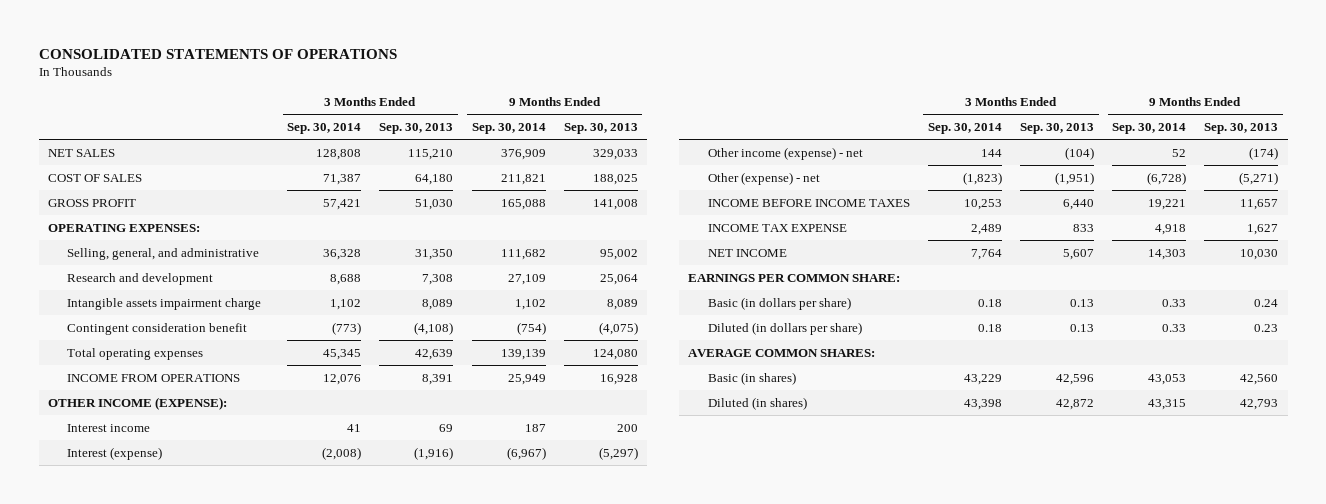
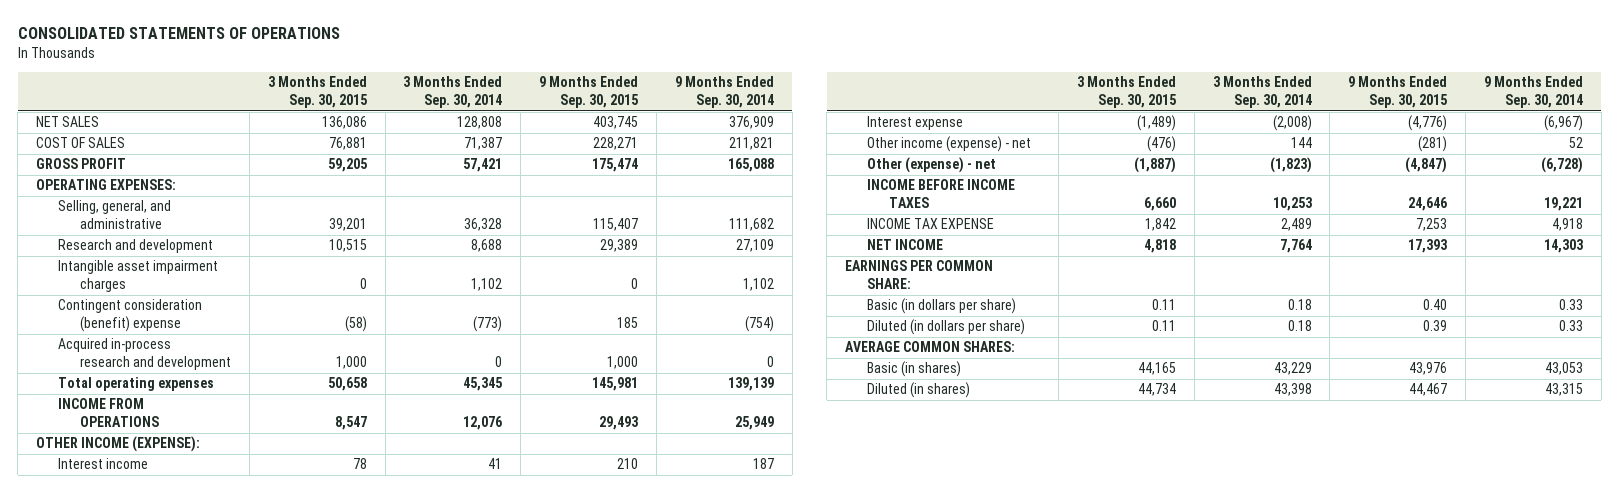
[379,122,454,134] Sep. 30, 2013 -> none
[563,122,638,134] Sep. 30, 2013 -> none
none -> [267,76,367,108] 3 Months Ended Sep. 30, 2015
none -> [539,76,639,108] 9 Months Ended Sep. 30, 2015
[67,297,262,310] Intangible assets impairment charge -> [58,260,219,292] Intangible asset impairment charges
[67,322,248,335] Contingent consideration benefit -> [58,299,203,332] Contingent consideration (benefit) expense
none -> [58,338,231,370] Acquired in-process research and development
[67,446,163,460] Interest (expense) -> [867,116,964,131] Interest expense

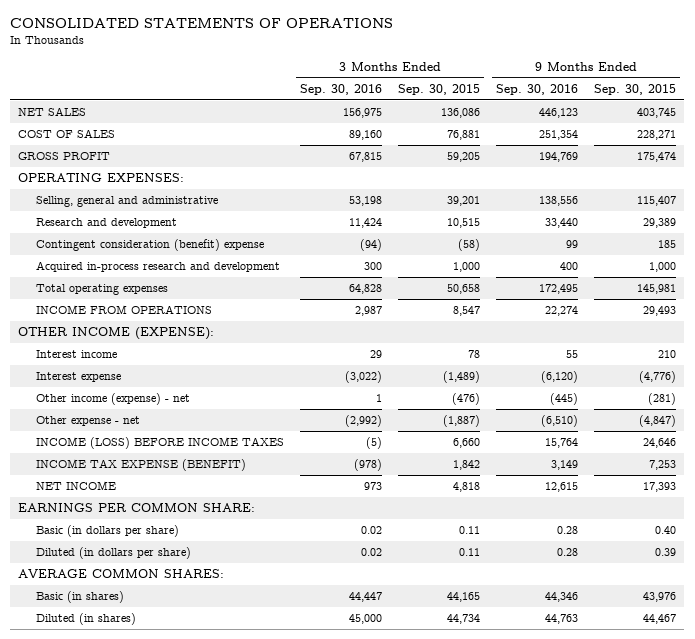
[403,76,503,108] 3 Months Ended Sep. 30, 2014 -> none
[674,76,774,108] 9 Months Ended Sep. 30, 2014 -> none
none -> [299,83,382,95] Sep. 30, 2016
none -> [496,83,579,95] Sep. 30, 2016
[58,200,172,229] Selling, general, and administrative -> [35,196,218,208] Selling, general and administrative
[58,260,219,292] Intangible asset impairment charges -> none
[867,157,997,174] Other (expense) - net -> [35,416,140,427] Other expense - net
[867,179,1016,208] INCOME BEFORE INCOME TAXES -> [35,437,284,450] INCOME (LOSS) BEFORE INCOME TAXES
[867,218,995,230] INCOME TAX EXPENSE -> [35,459,246,472] INCOME TAX EXPENSE (BENEFIT)

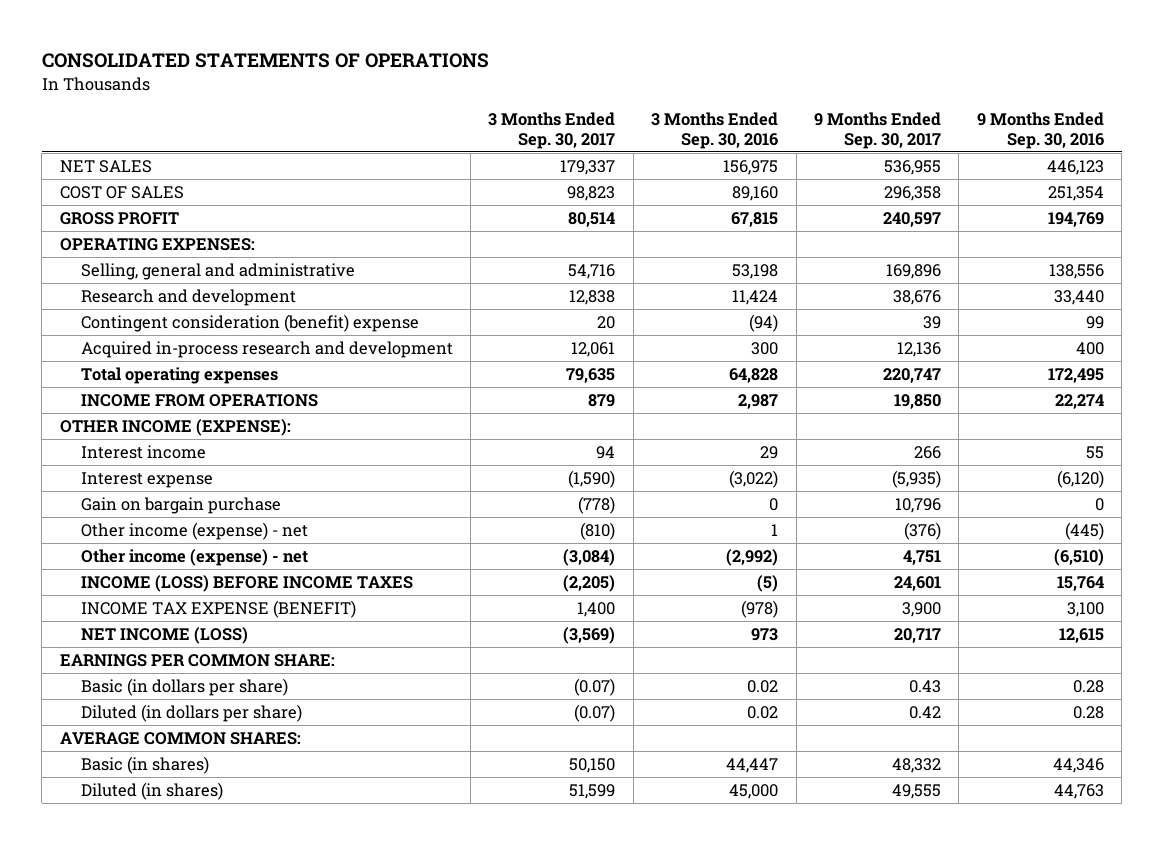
[397,83,480,95] Sep. 30, 2015 -> none
[594,83,677,95] Sep. 30, 2015 -> none
none -> [488,112,616,149] 3 Months Ended Sep. 30, 2017
none -> [813,112,941,149] 9 Months Ended Sep. 30, 2017
none -> [80,496,281,514] Gain on bargain purchase
[35,416,140,427] Other expense - net -> [80,548,308,566] Other income (expense) - net
[551,460,579,471] 3,149 -> [1066,601,1104,617] 3,100
[35,481,116,491] NET INCOME -> [80,626,248,644] NET INCOME (LOSS)

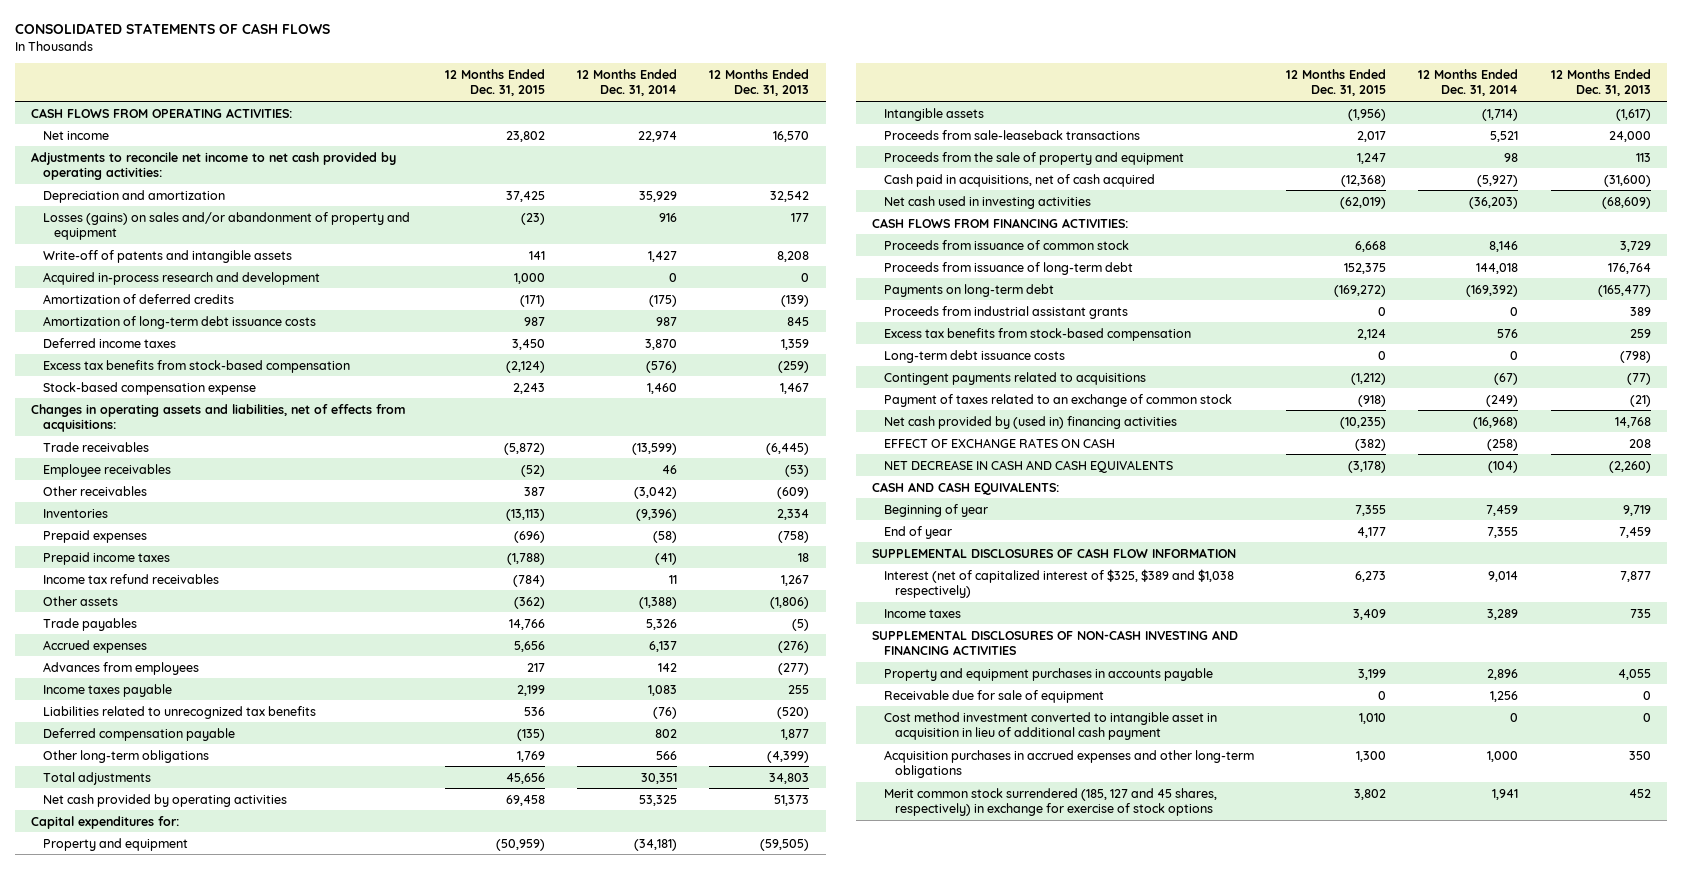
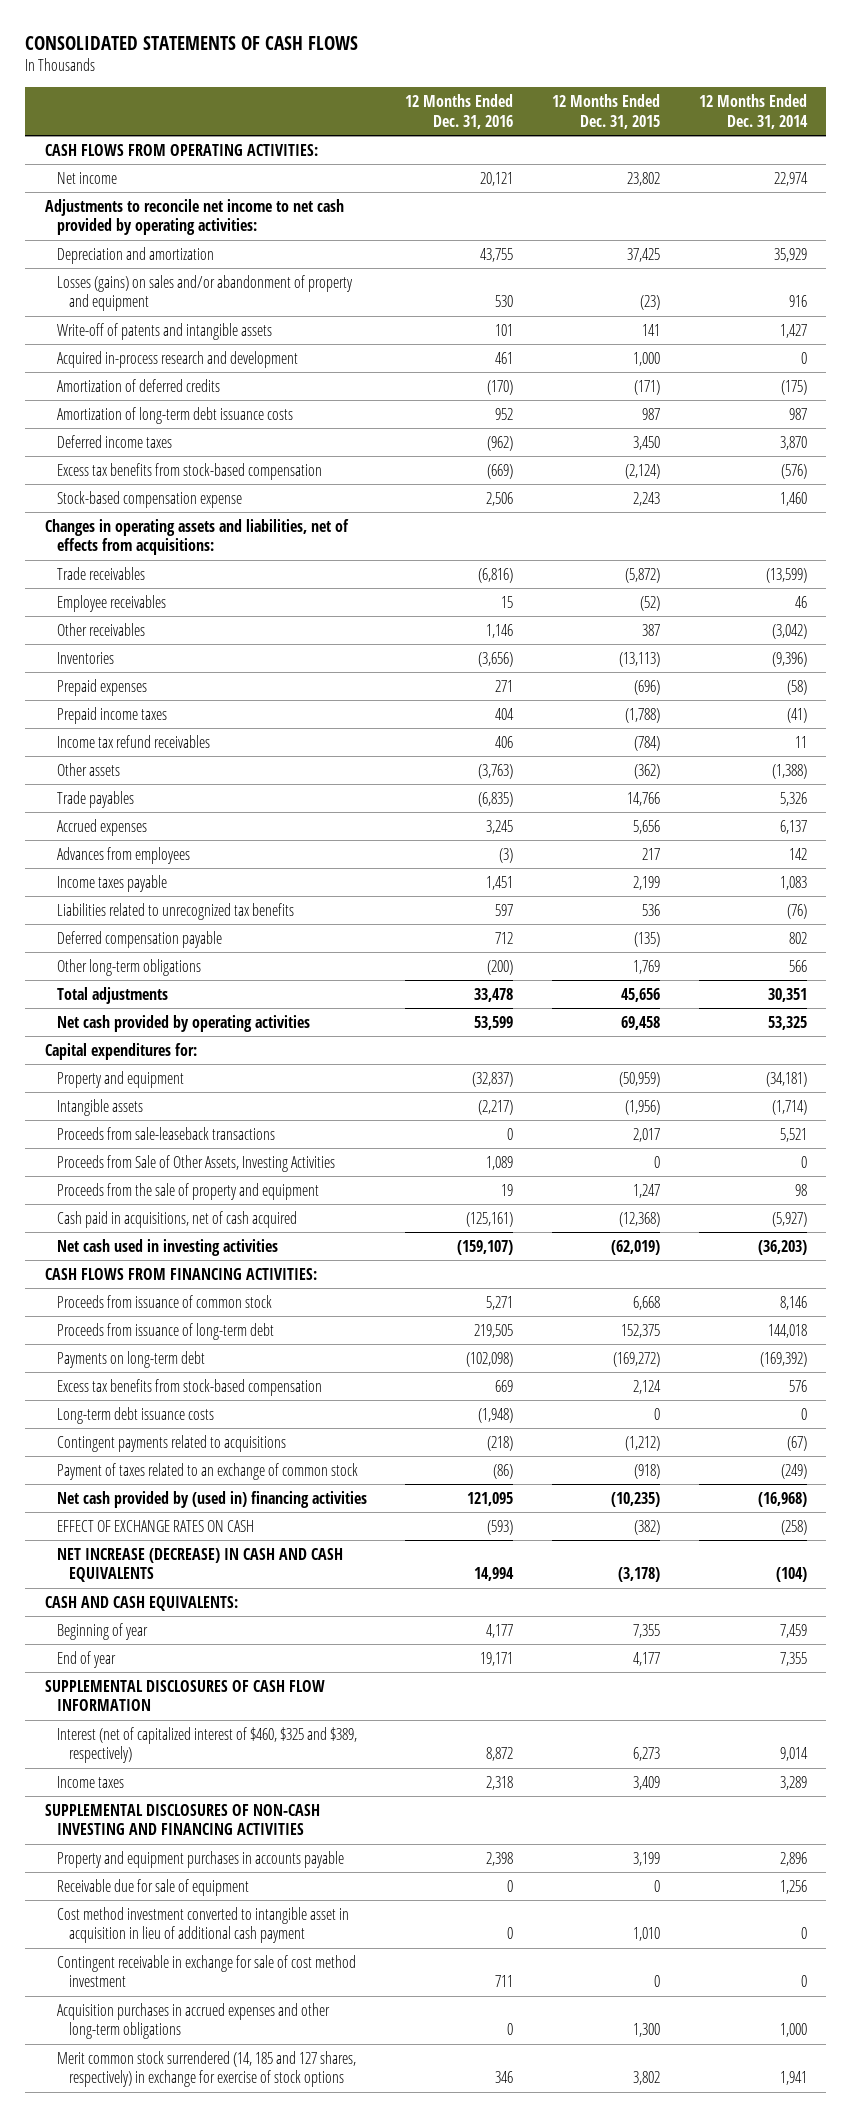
[709,68,810,97] 12 Months Ended Dec. 31, 2013 -> none
none -> [405,94,514,129] 12 Months Ended Dec. 31, 2016
none -> [56,1154,335,1172] Proceeds from Sale of Other Assets, Investing Activities
[883,305,1128,319] Proceeds from industrial assistant grants -> none
[883,459,1173,473] NET DECREASE IN CASH AND CASH EQUIVALENTS -> [56,1547,343,1583] NET INCREASE (DECREASE) IN CASH AND CASH EQUIVALENTS
[883,568,1234,598] Interest (net of capitalized interest of $325, $389 and $1,038 respectively) -> [56,1726,357,1764] Interest (net of capitalized interest of $460, $325 and $389, respectively)
none -> [56,1954,356,1988] Contingent receivable in exchange for sale of cost method investment
[883,787,1217,816] Merit common stock surrendered (185, 127 and 45 shares, respectively) in exchange for exercise of stock options -> [56,2050,356,2088] Merit common stock surrendered (14, 185 and 127 shares, respectively) in exchange for exercise of stock options

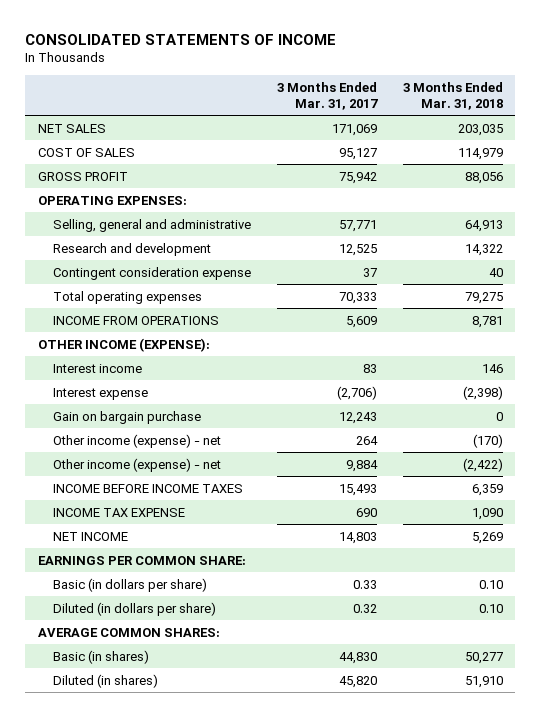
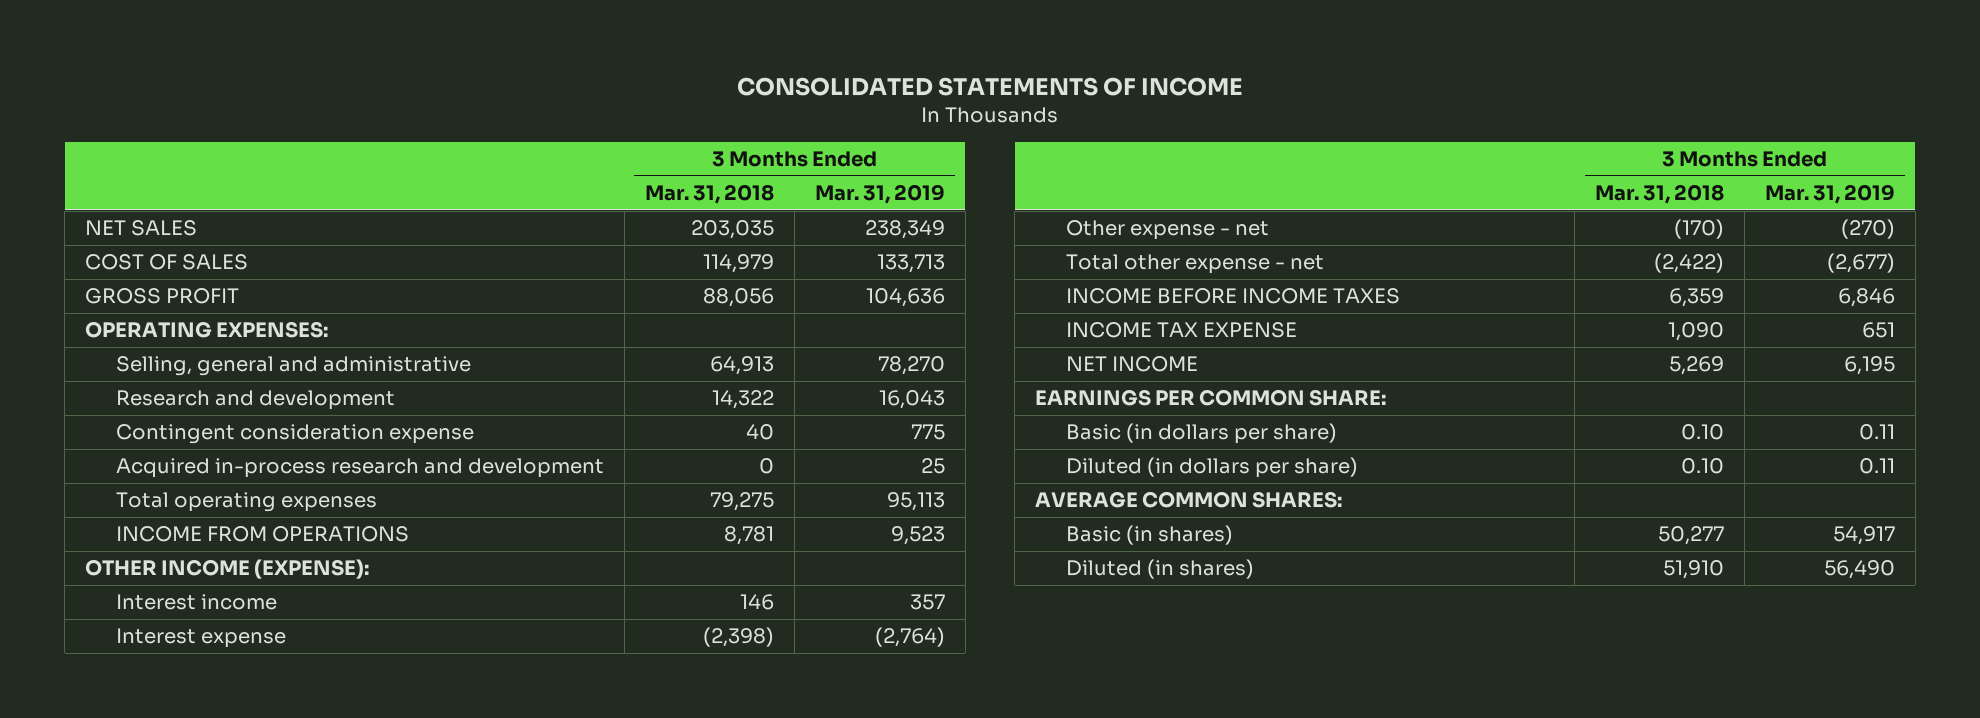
[276,81,378,111] 3 Months Ended Mar. 31, 2017 -> none
none -> [814,183,945,204] Mar. 31, 2019
none -> [115,458,604,479] Acquired in-process research and development
[53,410,202,424] Gain on bargain purchase -> none
[53,433,222,448] Other income (expense) - net -> [1065,220,1269,241] Other expense - net
[53,457,222,472] Other income (expense) - net -> [1065,254,1324,275] Total other expense - net

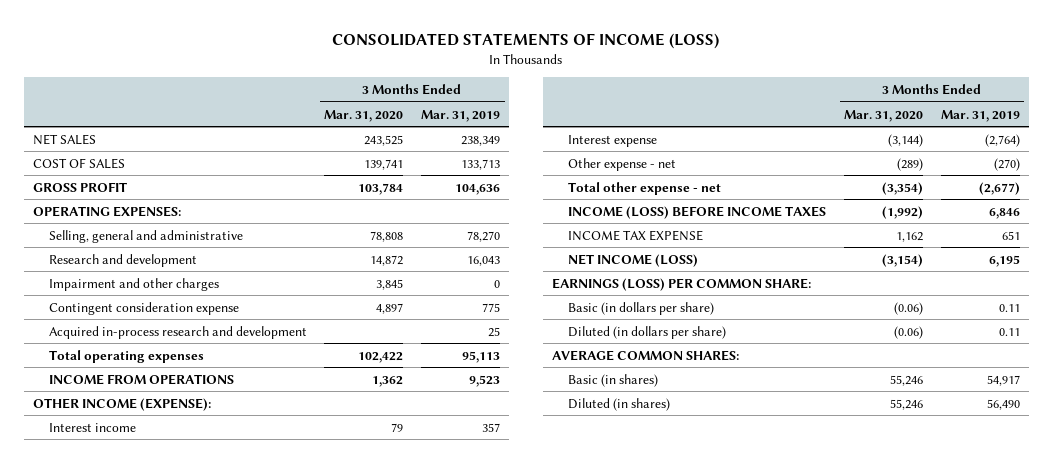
[736,77,1243,97] CONSOLIDATED STATEMENTS OF INCOME -> [332,33,720,50] CONSOLIDATED STATEMENTS OF INCOME (LOSS)
[644,183,774,204] Mar. 31, 2018 -> none
none -> [324,109,404,122] Mar. 31, 2020
none -> [48,277,219,291] Impairment and other charges
[1065,288,1400,305] INCOME BEFORE INCOME TAXES -> [568,205,827,219] INCOME (LOSS) BEFORE INCOME TAXES
[1065,356,1198,373] NET INCOME -> [568,253,699,267] NET INCOME (LOSS)
[1035,389,1387,407] EARNINGS PER COMMON SHARE: -> [552,277,812,291] EARNINGS (LOSS) PER COMMON SHARE:

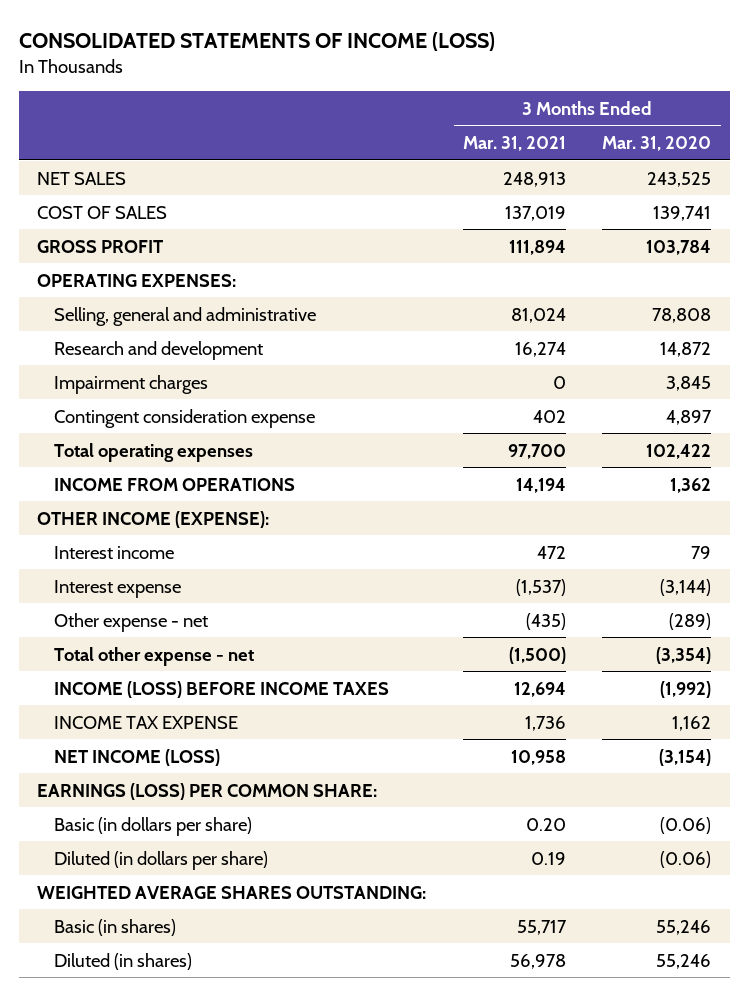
[421,109,501,122] Mar. 31, 2019 -> none
none -> [462,136,566,152] Mar. 31, 2021
[48,277,219,291] Impairment and other charges -> [53,374,208,394] Impairment charges
[48,325,307,339] Acquired in-process research and development -> none
[552,349,740,361] AVERAGE COMMON SHARES: -> [37,885,427,899] WEIGHTED AVERAGE SHARES OUTSTANDING:

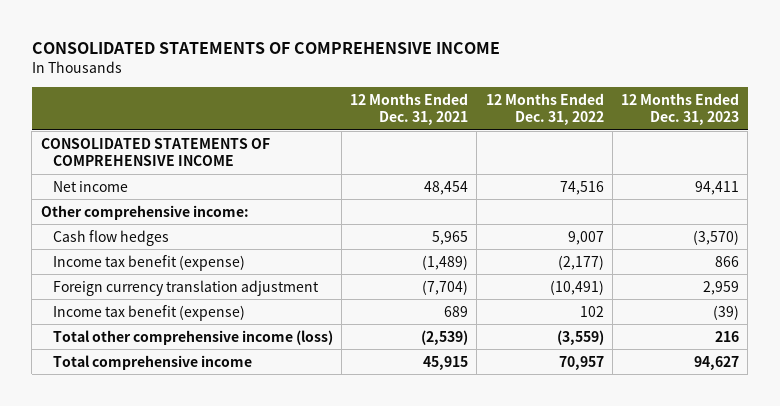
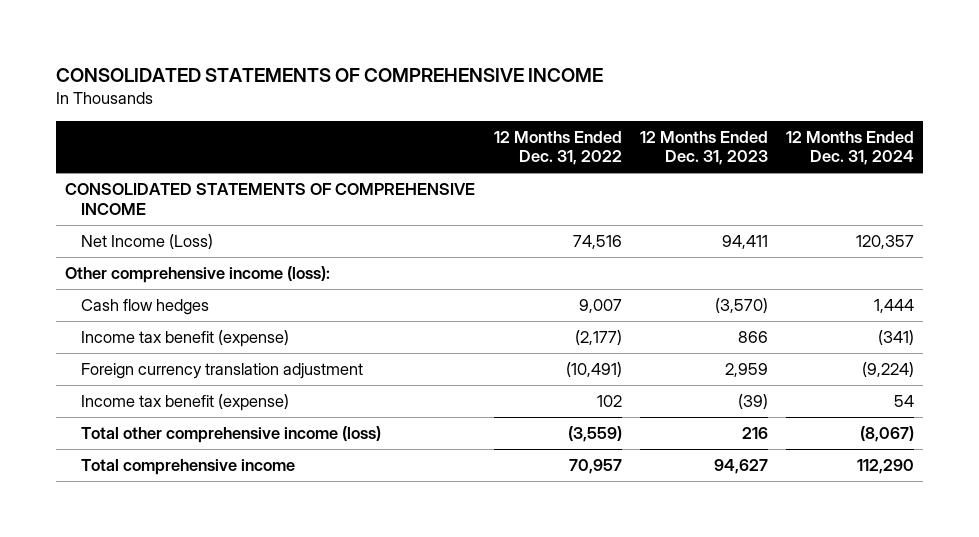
[350,92,469,126] 12 Months Ended Dec. 31, 2021 -> none
none -> [785,130,914,166] 12 Months Ended Dec. 31, 2024
[52,180,128,192] Net income -> [81,234,214,250] Net Income (Loss)
[40,204,249,220] Other comprehensive income: -> [65,266,331,284] Other comprehensive income (loss):

